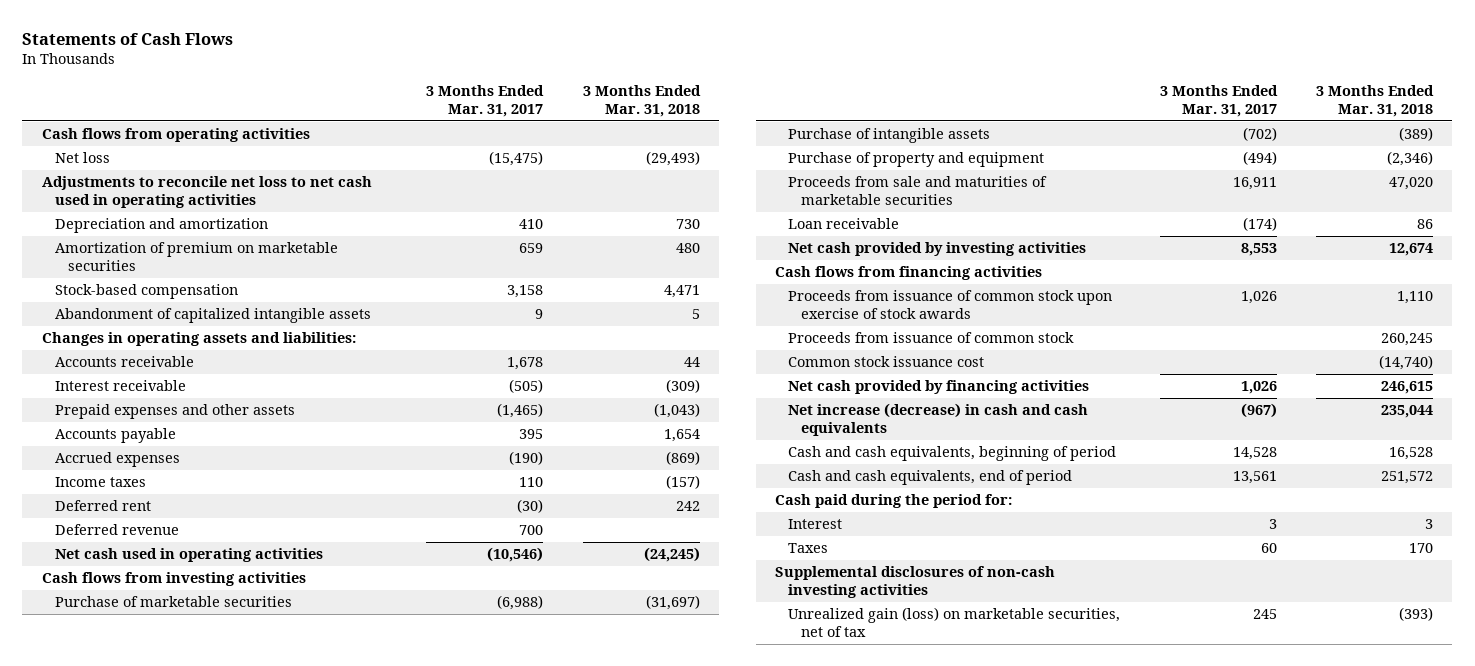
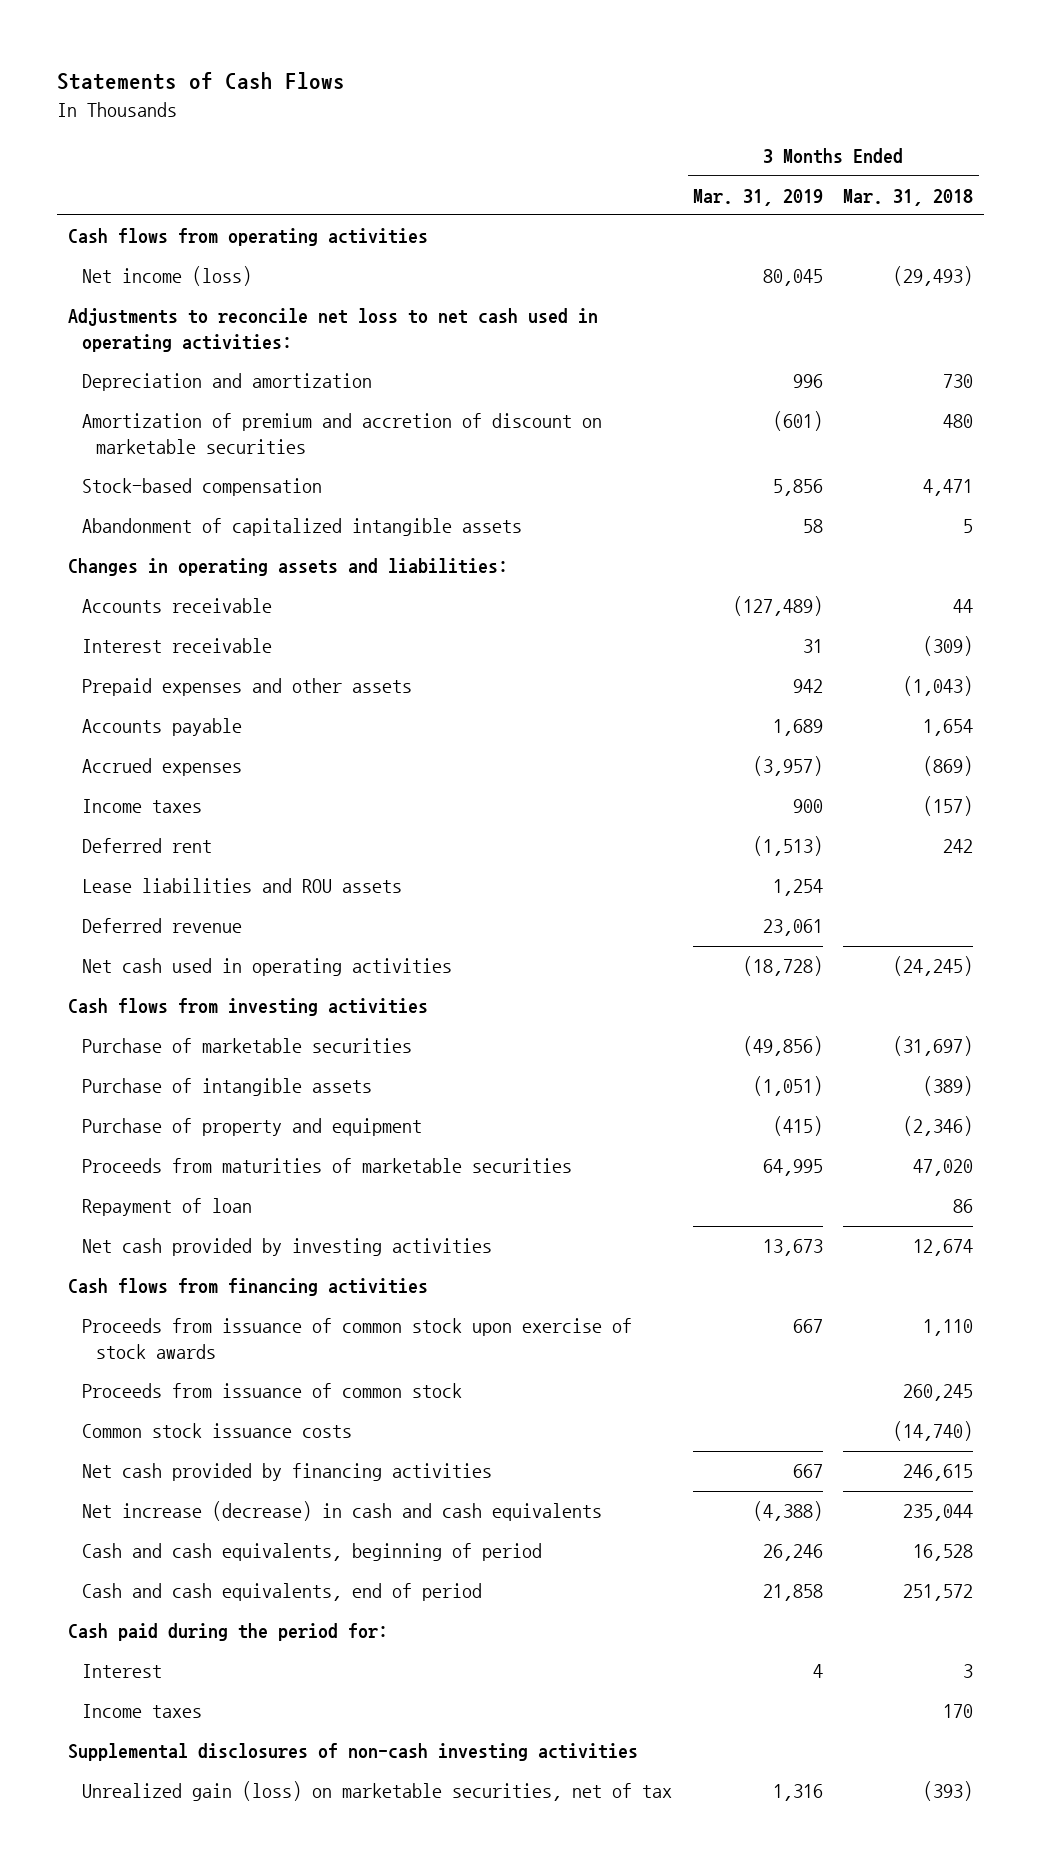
[426,84,545,118] 3 Months Ended Mar. 31, 2017 -> none
none -> [692,188,823,206] Mar. 31, 2019
[55,152,111,164] Net loss -> [81,266,252,287] Net income (loss)
[41,176,372,209] Adjustments to reconcile net loss to net cash used in operating activities -> [67,308,598,352] Adjustments to reconcile net loss to net cash used in operating activities:
[55,242,339,272] Amortization of premium on marketable securities -> [81,413,602,454] Amortization of premium and accretion of discount on marketable securities
none -> [81,878,402,894] Lease liabilities and ROU assets
[788,176,1048,206] Proceeds from sale and maturities of marketable securities -> [81,1158,572,1174] Proceeds from maturities of marketable securities
[788,218,900,230] Loan receivable -> [81,1198,252,1217] Repayment of loan
[788,356,985,368] Common stock issuance cost -> [81,1423,352,1439] Common stock issuance costs
[788,543,829,554] Taxes -> [81,1704,202,1719] Income taxes

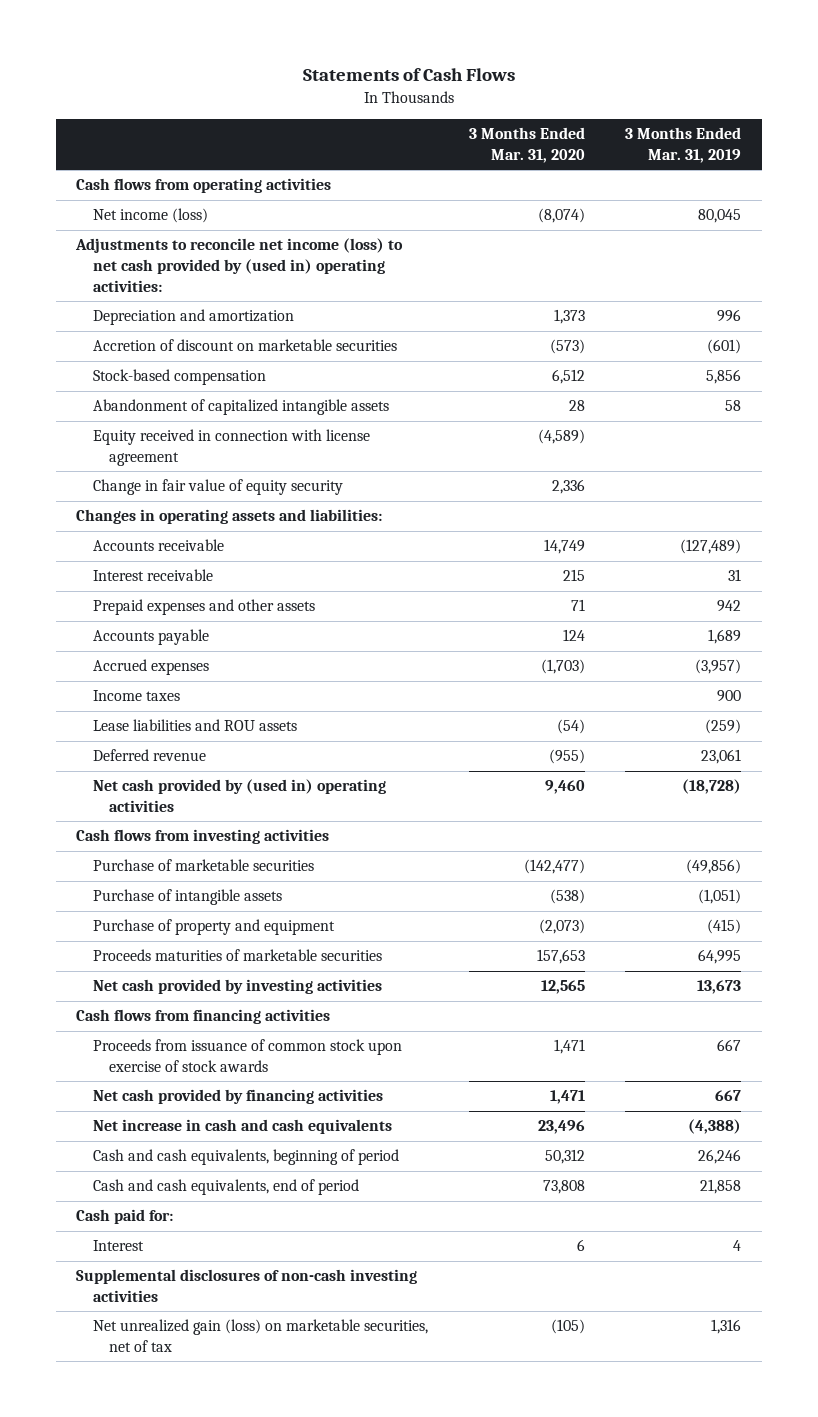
[843,188,974,206] Mar. 31, 2018 -> none
none -> [468,127,585,163] 3 Months Ended Mar. 31, 2020
[67,308,598,352] Adjustments to reconcile net loss to net cash used in operating activities: -> [75,238,404,292] Adjustments to reconcile net income (loss) to net cash provided by (used in) operating activities:
[81,413,602,454] Amortization of premium and accretion of discount on marketable securities -> [92,339,397,352] Accretion of discount on marketable securities
none -> [92,429,370,467] Equity received in connection with license agreement
none -> [92,479,343,496] Change in fair value of equity security
[81,838,212,854] Deferred rent -> none
[772,879,823,897] 1,254 -> [705,719,742,735] (259)
[81,958,452,977] Net cash used in operating activities -> [92,779,386,813] Net cash provided by (used in) operating activities
[81,1198,252,1217] Repayment of loan -> none
[81,1158,572,1174] Proceeds from maturities of marketable securities -> [92,949,382,962] Proceeds maturities of marketable securities
[81,1383,462,1399] Proceeds from issuance of common stock -> none
[81,1423,352,1439] Common stock issuance costs -> none
[81,1501,602,1522] Net increase (decrease) in cash and cash equivalents -> [92,1119,392,1135] Net increase in cash and cash equivalents
[67,1623,388,1642] Cash paid during the period for: -> [76,1209,174,1225] Cash paid for:
[81,1704,202,1719] Income taxes -> none
[81,1781,672,1802] Unrealized gain (loss) on marketable securities, net of tax -> [92,1319,428,1353] Net unrealized gain (loss) on marketable securities, net of tax

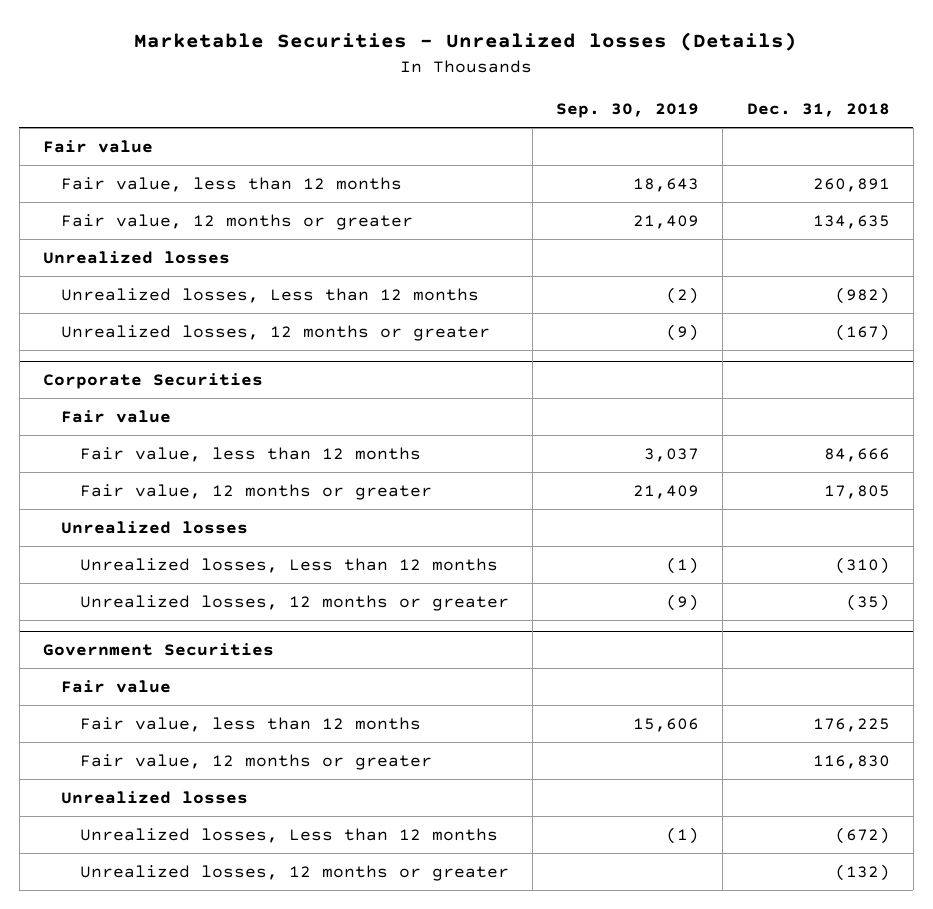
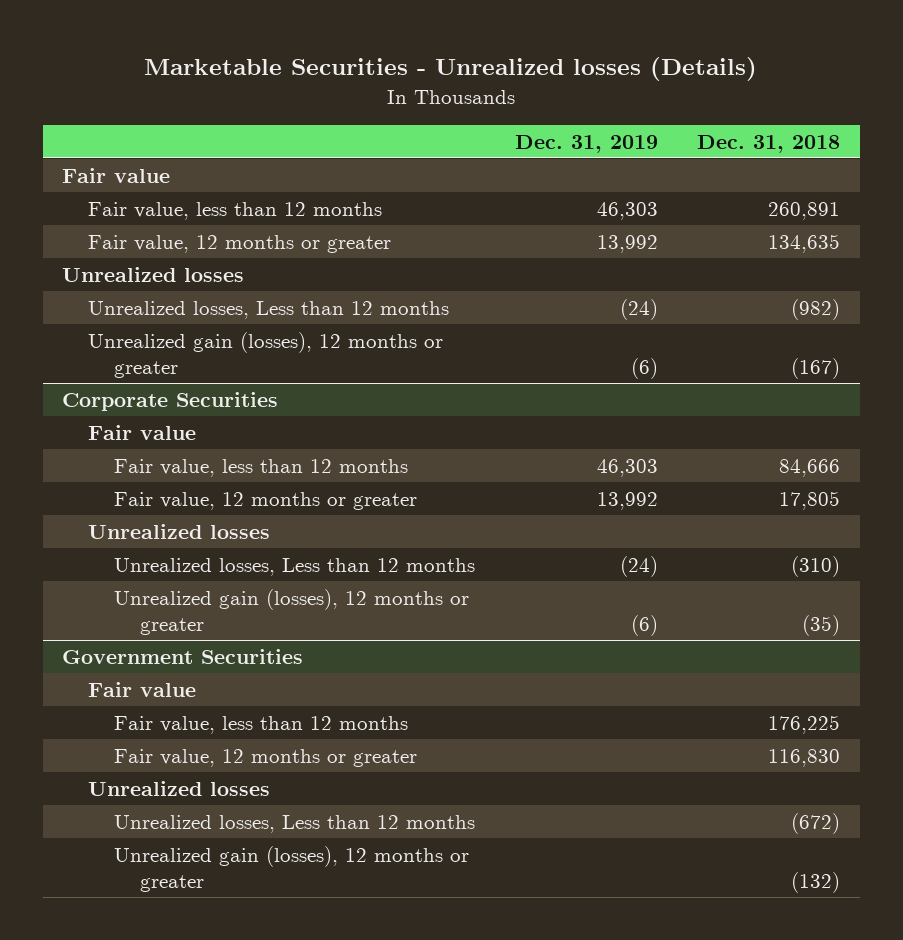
[556,103,700,119] Sep. 30, 2019 -> none
none -> [514,134,658,153] Dec. 31, 2019
[61,324,491,341] Unrealized losses, 12 months or greater -> [88,331,444,378] Unrealized gain (losses), 12 months or greater
[79,594,509,611] Unrealized losses, 12 months or greater -> [114,588,470,635] Unrealized gain (losses), 12 months or greater
[79,864,509,881] Unrealized losses, 12 months or greater -> [114,845,470,892] Unrealized gain (losses), 12 months or greater

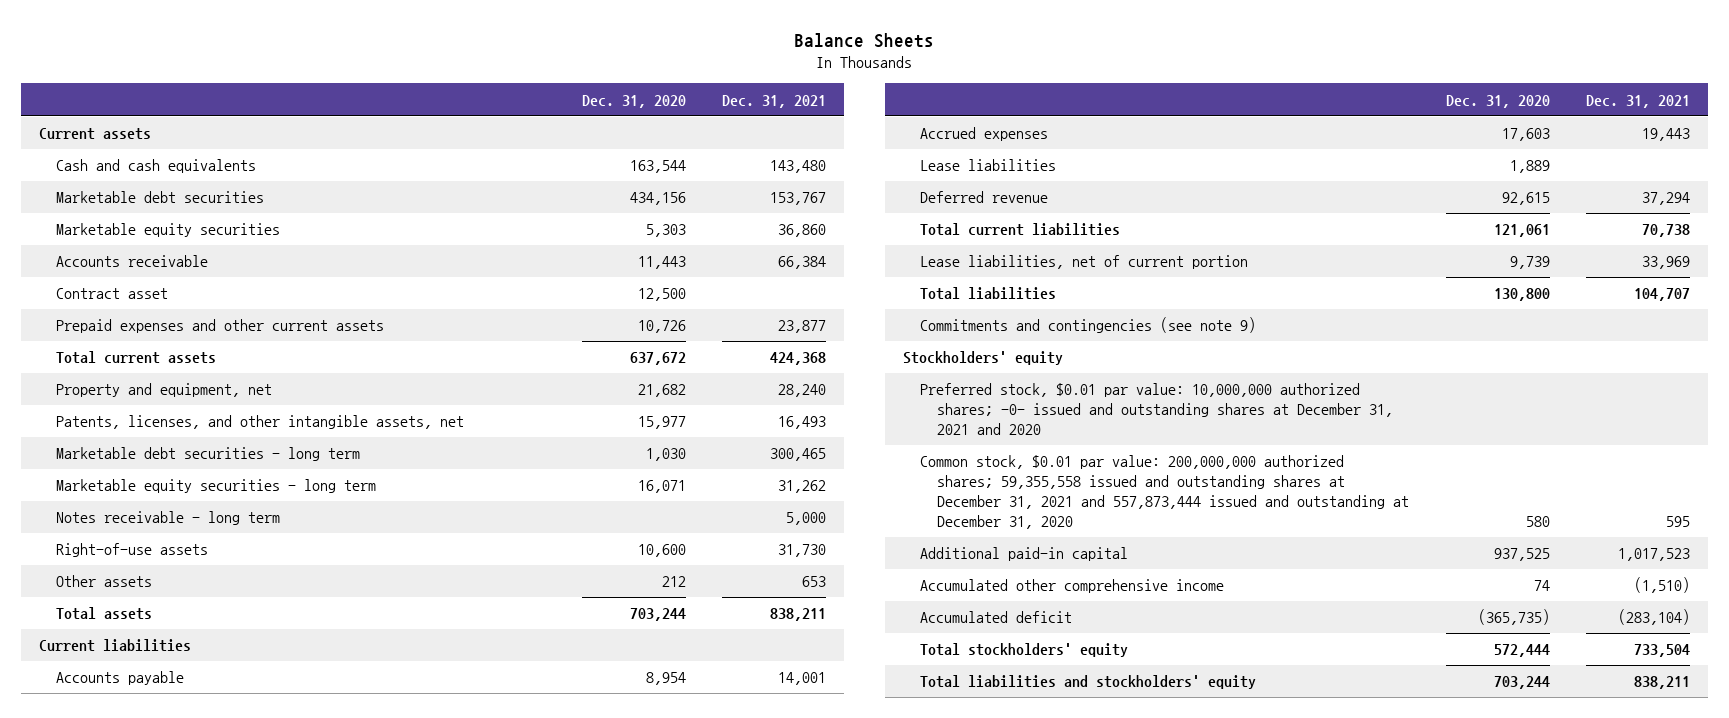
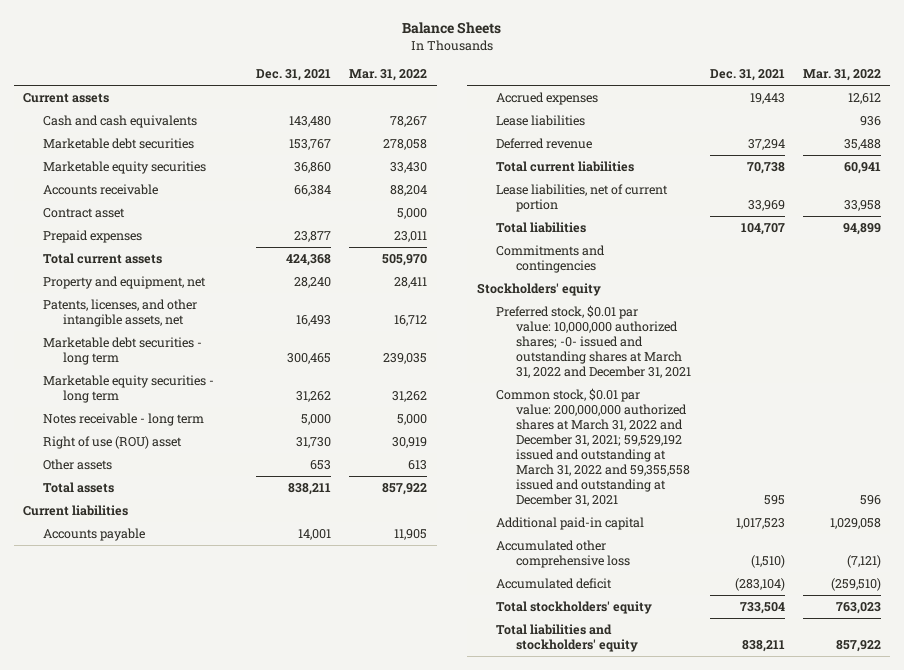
[581,94,686,108] Dec. 31, 2020 -> none
none -> [349,69,428,82] Mar. 31, 2022
[56,319,385,334] Prepaid expenses and other current assets -> [42,229,142,243] Prepaid expenses
[56,543,209,558] Right-of-use assets -> [42,435,182,449] Right of use (ROU) asset
[920,317,1257,334] Commitments and contingencies (see note 9) -> [496,244,606,273] Commitments and contingencies
[920,383,1394,435] Preferred stock, $0.01 par value: 10,000,000 authorized shares; -0- issued and outstanding shares at December 31, 2021 and 2020 -> [496,304,692,379] Preferred stock, $0.01 par value: 10,000,000 authorized shares; -0- issued and outstanding shares at March 31, 2022 and December 31, 2021
[920,455,1410,529] Common stock, $0.01 par value: 200,000,000 authorized shares; 59,355,558 issued and outstanding shares at December 31, 2021 and 557,873,444 issued and outstanding at December 31, 2020 -> [496,387,691,507] Common stock, $0.01 par value: 200,000,000 authorized shares at March 31, 2022 and December 31, 2021; 59,529,192 issued and outstanding at March 31, 2022 and 59,355,558 issued and outstanding at December 31, 2021
[920,579,1225,594] Accumulated other comprehensive income -> [496,539,631,568] Accumulated other comprehensive loss

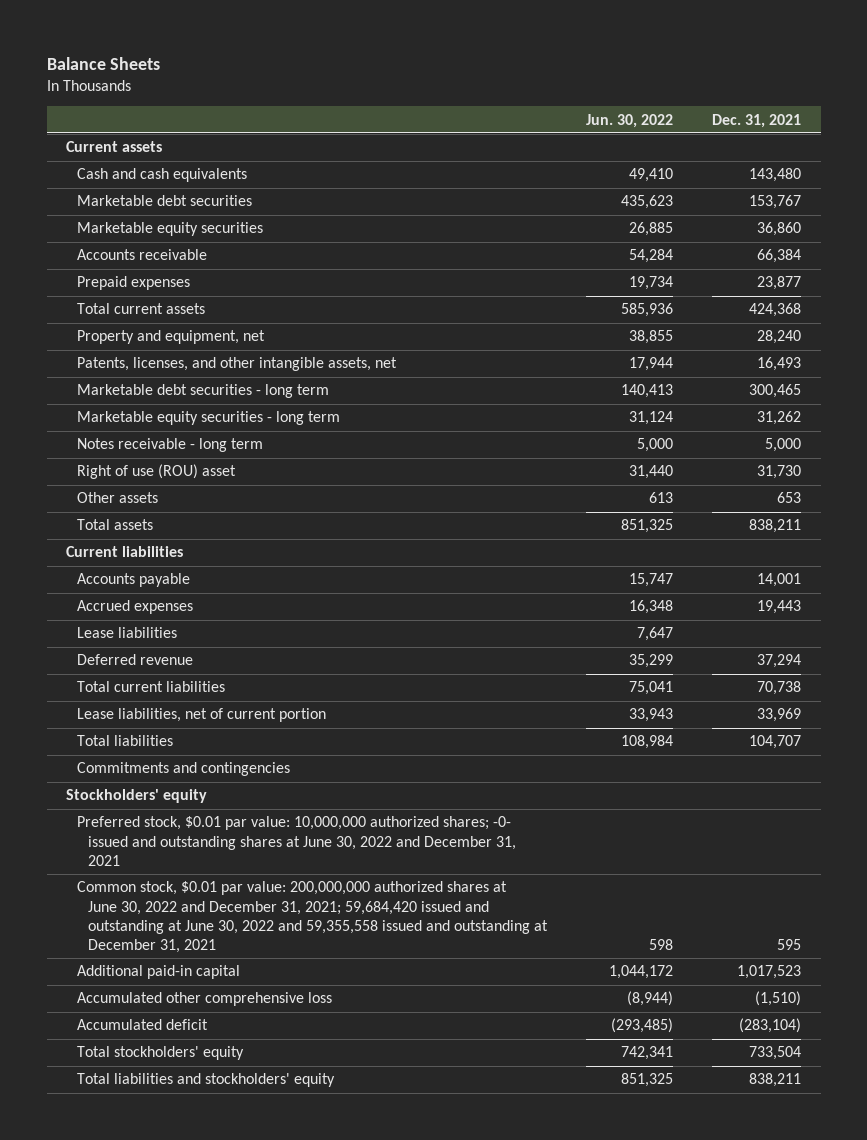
[349,69,428,82] Mar. 31, 2022 -> none
none -> [586,113,674,128] Jun. 30, 2022
[42,207,125,218] Contract asset -> none
[496,304,692,379] Preferred stock, $0.01 par value: 10,000,000 authorized shares; -0- issued and outstanding shares at March 31, 2022 and December 31, 2021 -> [77,816,517,866] Preferred stock, $0.01 par value: 10,000,000 authorized shares; -0- issued and outstanding shares at June 30, 2022 and December 31, 2021
[496,387,691,507] Common stock, $0.01 par value: 200,000,000 authorized shares at March 31, 2022 and December 31, 2021; 59,529,192 issued and outstanding at March 31, 2022 and 59,355,558 issued and outstanding at December 31, 2021 -> [77,881,549,954] Common stock, $0.01 par value: 200,000,000 authorized shares at June 30, 2022 and December 31, 2021; 59,684,420 issued and outstanding at June 30, 2022 and 59,355,558 issued and outstanding at December 31, 2021

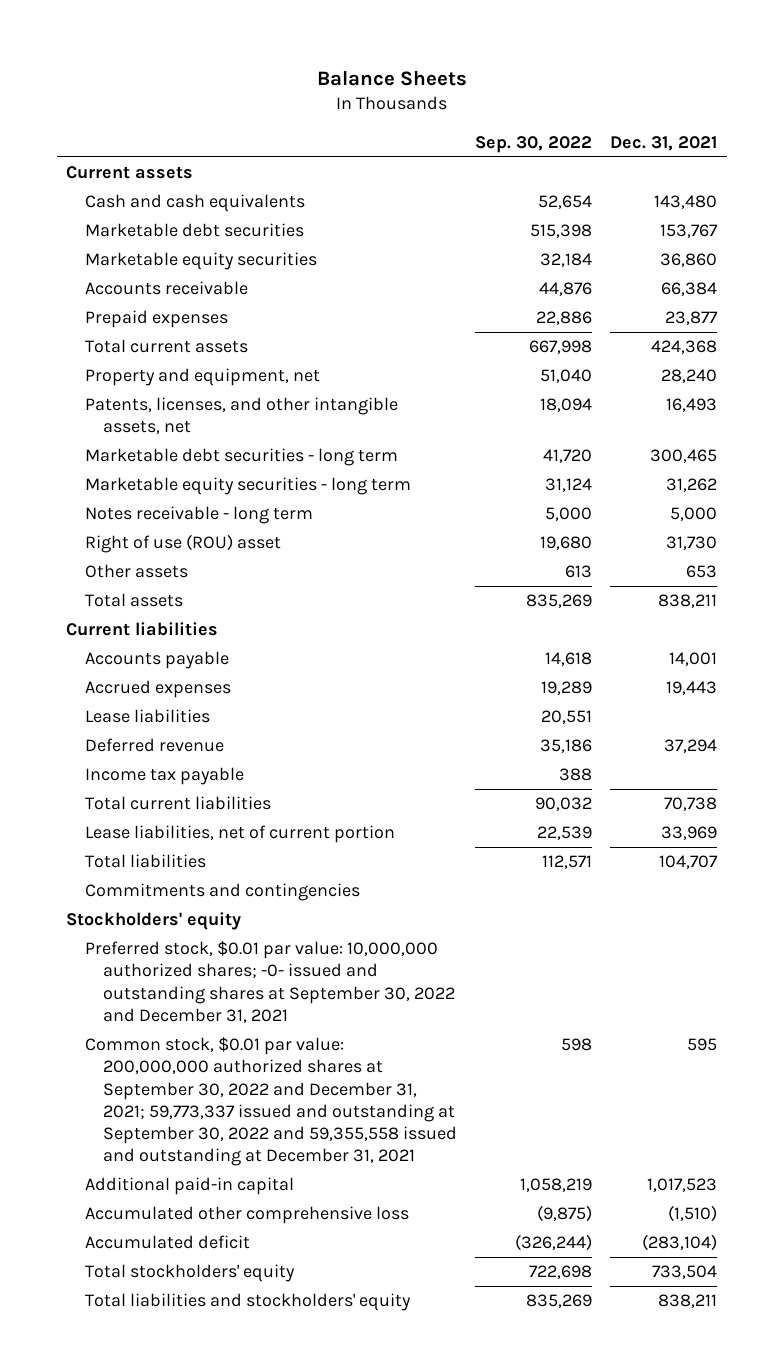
[586,113,674,128] Jun. 30, 2022 -> none
none -> [475,135,593,153] Sep. 30, 2022
none -> [84,767,244,786] Income tax payable
[77,816,517,866] Preferred stock, $0.01 par value: 10,000,000 authorized shares; -0- issued and outstanding shares at June 30, 2022 and December 31, 2021 -> [84,941,455,1023] Preferred stock, $0.01 par value: 10,000,000 authorized shares; -0- issued and outstanding shares at September 30, 2022 and December 31, 2021
[77,881,549,954] Common stock, $0.01 par value: 200,000,000 authorized shares at June 30, 2022 and December 31, 2021; 59,684,420 issued and outstanding at June 30, 2022 and 59,355,558 issued and outstanding at December 31, 2021 -> [84,1037,457,1167] Common stock, $0.01 par value: 200,000,000 authorized shares at September 30, 2022 and December 31, 2021; 59,773,337 issued and outstanding at September 30, 2022 and 59,355,558 issued and outstanding at December 31, 2021

